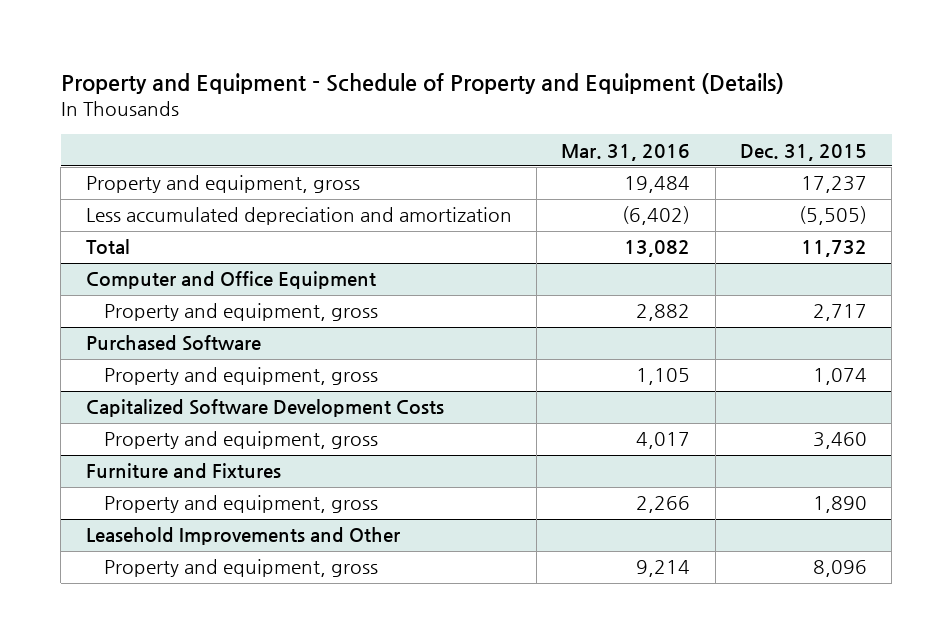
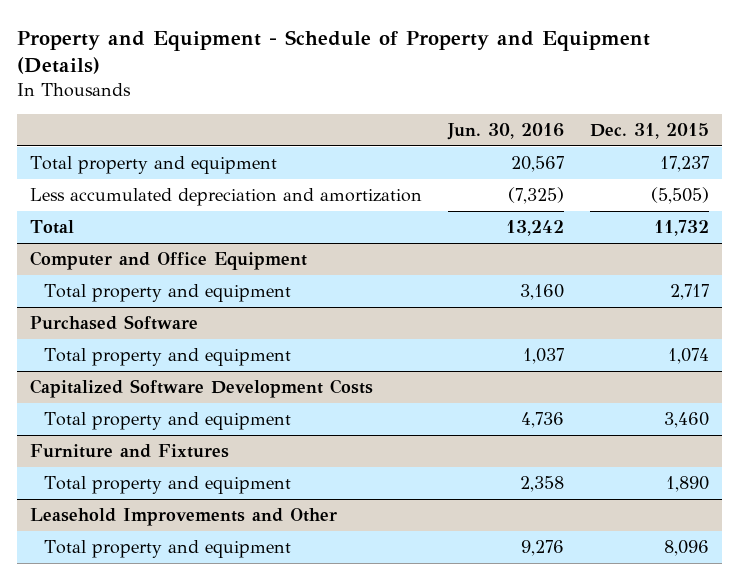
[561,143,691,161] Mar. 31, 2016 -> none
none -> [447,123,565,141] Jun. 30, 2016
[85,175,360,194] Property and equipment, gross -> [29,155,277,174] Total property and equipment
[103,303,378,322] Property and equipment, gross -> [44,283,292,302] Total property and equipment
[103,367,378,386] Property and equipment, gross -> [44,347,292,366] Total property and equipment
[103,431,378,450] Property and equipment, gross -> [44,411,292,430] Total property and equipment
[103,495,378,514] Property and equipment, gross -> [44,475,292,494] Total property and equipment
[103,559,378,578] Property and equipment, gross -> [44,539,292,558] Total property and equipment

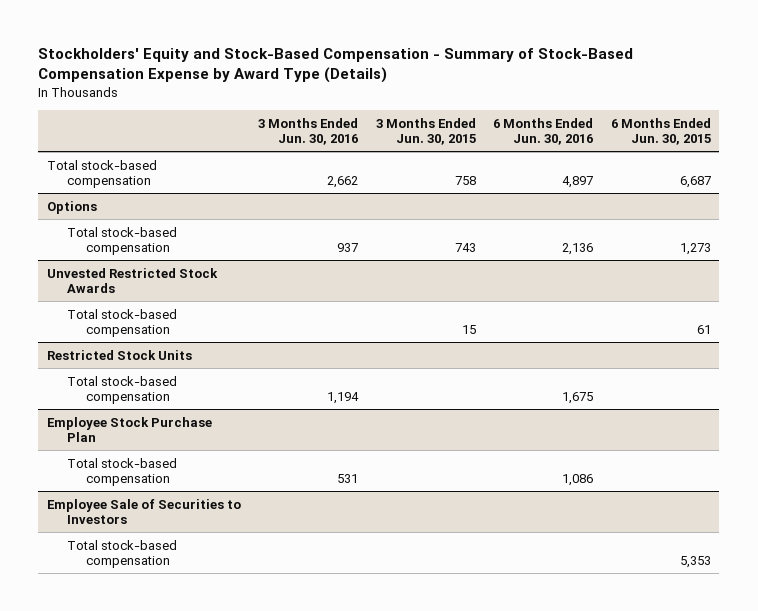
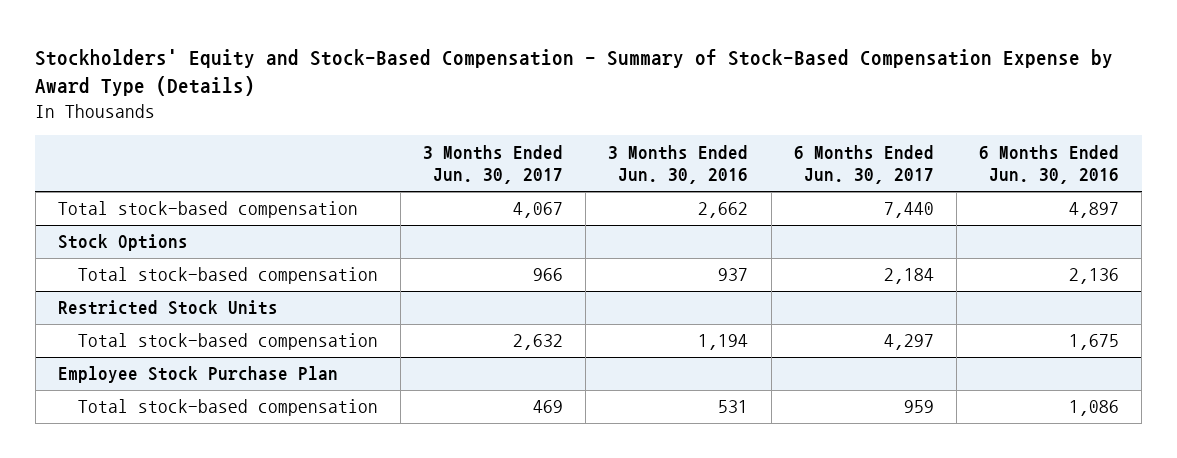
[375,117,476,146] 3 Months Ended Jun. 30, 2015 -> none
[610,117,711,146] 6 Months Ended Jun. 30, 2015 -> none
none -> [423,144,564,185] 3 Months Ended Jun. 30, 2017
none -> [793,144,934,185] 6 Months Ended Jun. 30, 2017
[46,200,97,214] Options -> [57,234,188,252] Stock Options
[46,267,218,293] Unvested Restricted Stock Awards -> none
[66,308,177,337] Total stock-based compensation -> none
[46,498,241,524] Employee Sale of Securities to Investors -> none
[66,539,177,568] Total stock-based compensation -> none

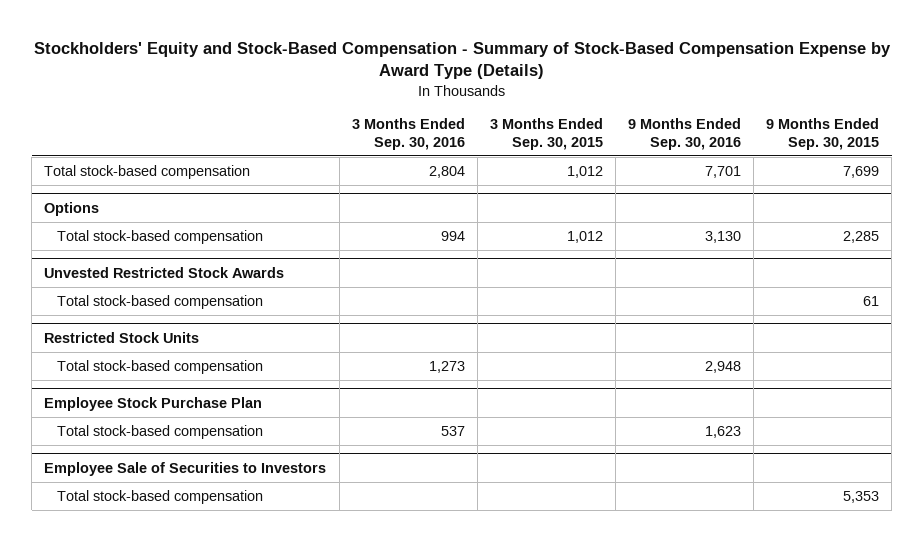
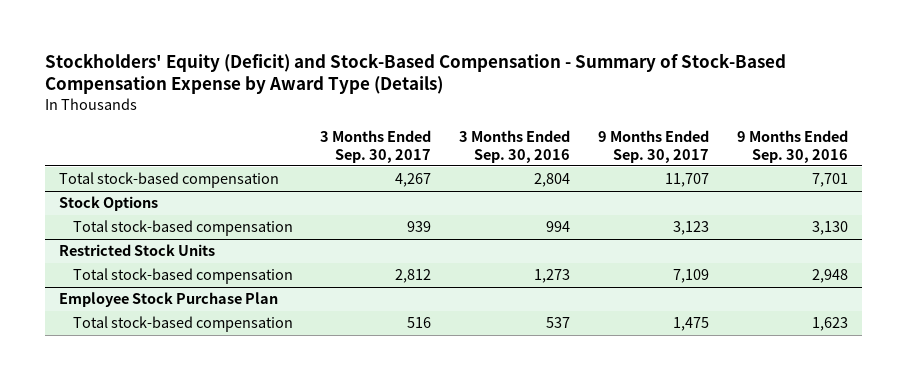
[33,42,891,80] Stockholders' Equity and Stock-Based Compensation - Summary of Stock-Based Compensation Expense by Award Type (Details) -> [44,52,786,95] Stockholders' Equity (Deficit) and Stock-Based Compensation - Summary of Stock-Based Compensation Expense by Award Type (Details)
[489,118,603,150] 3 Months Ended Sep. 30, 2015 -> none
[766,118,880,150] 9 Months Ended Sep. 30, 2015 -> none
none -> [320,129,432,163] 3 Months Ended Sep. 30, 2017
none -> [598,129,710,163] 9 Months Ended Sep. 30, 2017
[44,201,100,216] Options -> [58,196,158,212] Stock Options
[44,266,285,278] Unvested Restricted Stock Awards -> none
[56,295,263,310] Total stock-based compensation -> none
[44,461,327,476] Employee Sale of Securities to Investors -> none
[56,490,263,505] Total stock-based compensation -> none

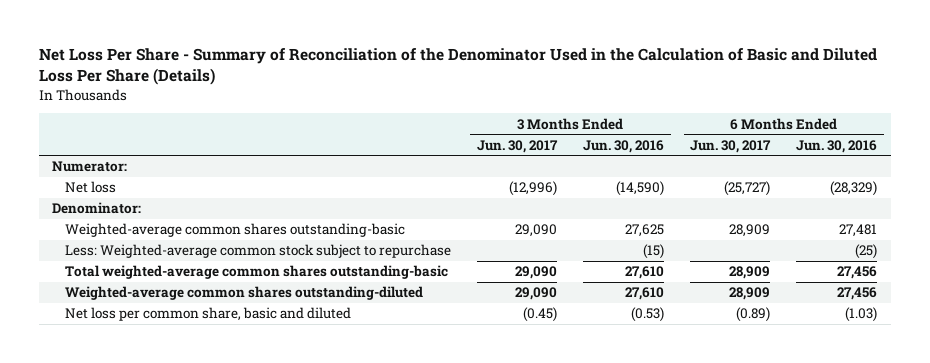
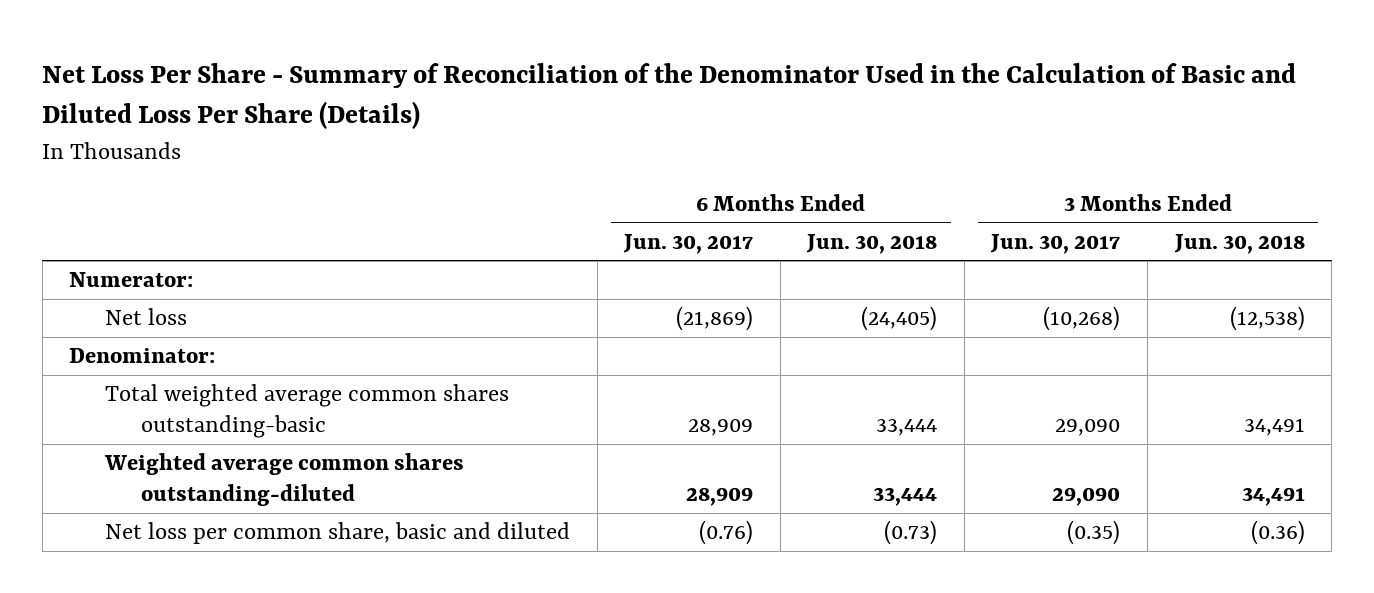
[583,139,665,153] Jun. 30, 2016 -> none
[796,139,878,153] Jun. 30, 2016 -> none
none -> [806,233,938,254] Jun. 30, 2018
none -> [1173,233,1305,254] Jun. 30, 2018
[508,181,557,197] (12,996) -> [1043,306,1121,332] (10,268)
[724,181,771,197] (25,727) -> [676,306,754,332] (21,869)
[64,223,405,238] Weighted-average common shares outstanding-basic -> none
[64,244,451,259] Less: Weighted-average common stock subject to repurchase -> none
[64,265,448,280] Total weighted-average common shares outstanding-basic -> [105,384,510,439] Total weighted average common shares outstanding-basic
[64,286,423,301] Weighted-average common shares outstanding-diluted -> [104,453,465,507] Weighted average common shares outstanding-diluted
[522,307,557,323] (0.45) -> [1067,520,1121,546] (0.35)
[736,307,771,323] (0.89) -> [699,520,754,546] (0.76)

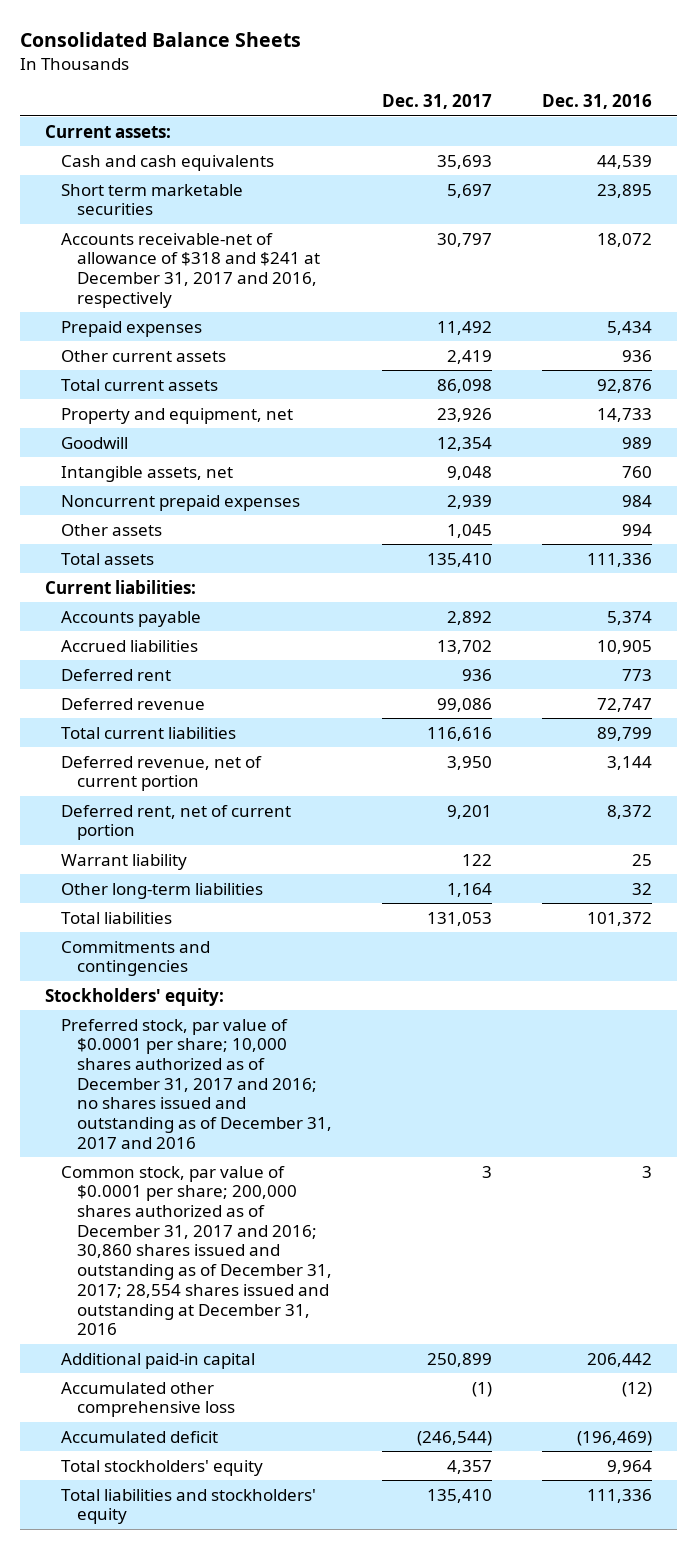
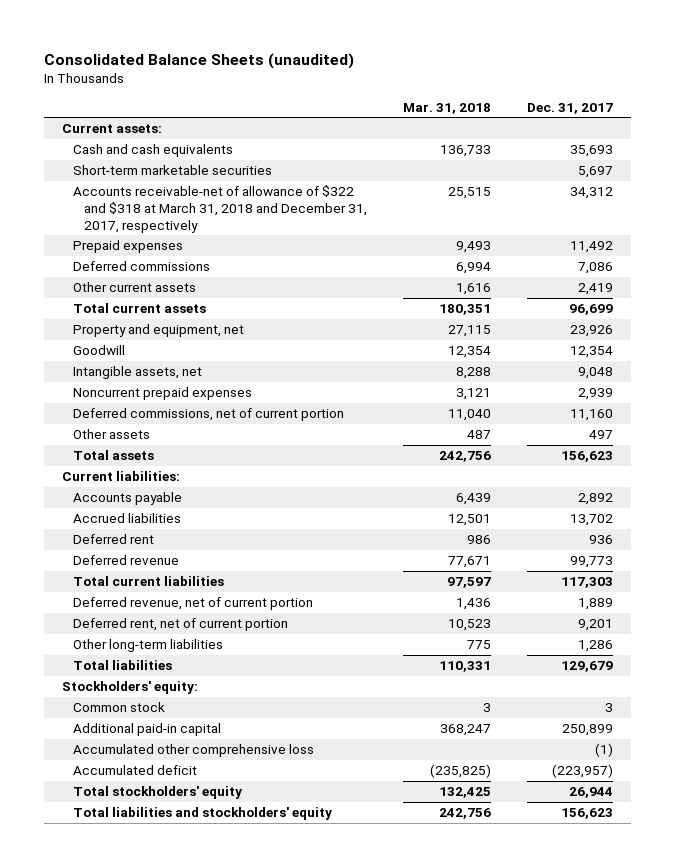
[19,31,301,47] Consolidated Balance Sheets -> [43,52,354,69] Consolidated Balance Sheets (unaudited)
[541,94,652,110] Dec. 31, 2016 -> none
none -> [403,102,492,114] Mar. 31, 2018
[60,183,243,216] Short term marketable securities -> [72,165,272,176] Short-term marketable securities
[60,232,320,308] Accounts receivable-net of allowance of $318 and $241 at December 31, 2017 and 2016, respectively -> [72,185,367,233] Accounts receivable-net of allowance of $322 and $318 at March 31, 2018 and December 31, 2017, respectively
[436,232,492,247] 30,797 -> [570,187,614,200] 34,312
none -> [72,261,210,272] Deferred commissions
[436,378,492,393] 86,098 -> [569,304,614,316] 96,699
none -> [72,408,344,422] Deferred commissions, net of current portion
[446,523,492,538] 1,045 -> [589,430,614,440] 497
[426,552,492,567] 135,410 -> [561,451,614,463] 156,623
[436,697,492,712] 99,086 -> [570,556,614,569] 99,773
[426,726,492,741] 116,616 -> [561,577,614,589] 117,303
[446,755,492,770] 3,950 -> [578,598,614,611] 1,889
[60,853,187,870] Warrant liability -> none
[60,940,210,977] Commitments and contingencies -> none
[446,882,492,897] 1,164 -> [578,640,614,653] 1,286
[426,911,492,926] 131,053 -> [561,661,614,673] 129,679
[60,1018,332,1149] Preferred stock, par value of $0.0001 per share; 10,000 shares authorized as of December 31, 2017 and 2016; no shares issued and outstanding as of December 31, 2017 and 2016 -> none
[60,1165,332,1336] Common stock, par value of $0.0001 per share; 200,000 shares authorized as of December 31, 2017 and 2016; 30,860 shares issued and outstanding as of December 31, 2017; 28,554 shares issued and outstanding at December 31, 2016 -> [72,702,165,713] Common stock
[416,1430,492,1446] (246,544) -> [552,764,614,779] (223,957)
[446,1459,492,1474] 4,357 -> [569,787,614,799] 26,944
[426,1488,492,1503] 135,410 -> [561,808,614,820] 156,623

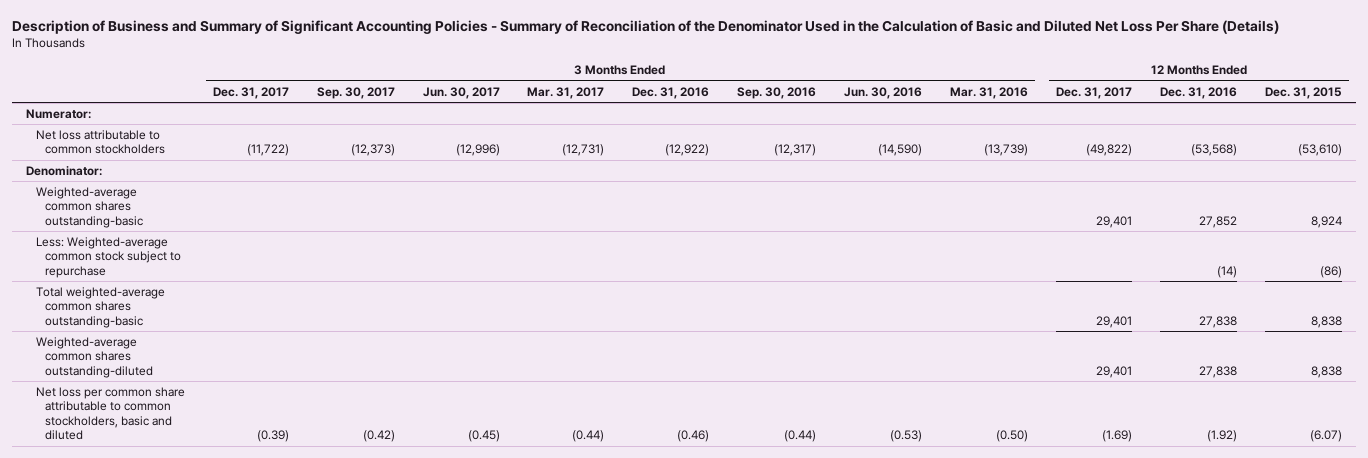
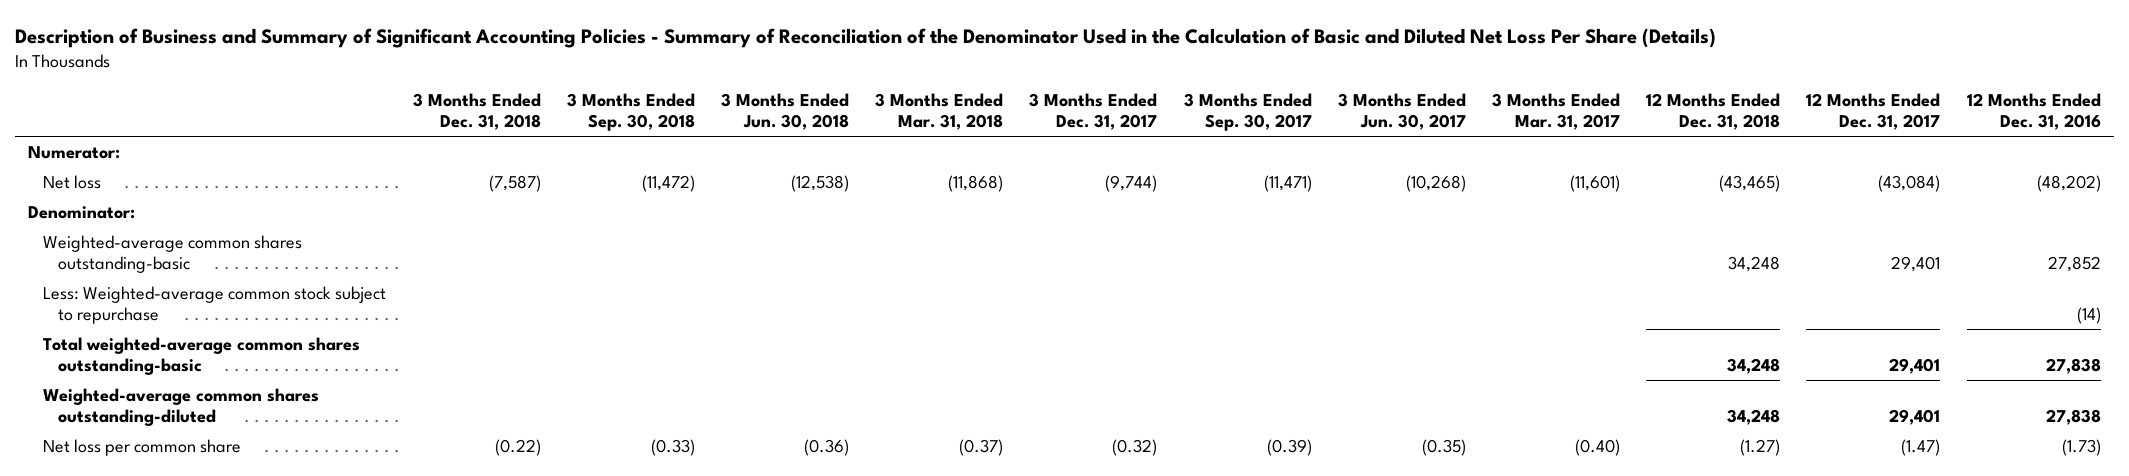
[632,86,710,99] Dec. 31, 2016 -> none
[737,86,817,99] Sep. 30, 2016 -> none
[844,86,923,99] Jun. 30, 2016 -> none
[950,86,1029,99] Mar. 31, 2016 -> none
[1264,86,1342,99] Dec. 31, 2015 -> none
none -> [412,93,541,130] 3 Months Ended Dec. 31, 2018
none -> [566,93,695,131] 3 Months Ended Sep. 30, 2018
none -> [721,93,850,130] 3 Months Ended Jun. 30, 2018
none -> [875,93,1004,130] 3 Months Ended Mar. 31, 2018
none -> [1646,93,1781,130] 12 Months Ended Dec. 31, 2018
[35,129,166,155] Net loss attributable to common stockholders -> none
none -> [43,175,102,190] Net loss
[35,386,185,441] Net loss per common share attributable to common stockholders, basic and diluted -> [43,439,242,457] Net loss per common share
[256,430,289,443] (0.39) -> [1112,439,1158,457] (0.32)
[362,430,395,443] (0.42) -> [1266,439,1312,457] (0.39)
[467,430,500,443] (0.45) -> [1421,439,1466,457] (0.35)
[572,430,605,443] (0.44) -> [1574,439,1620,457] (0.40)
[1101,430,1132,443] (1.69) -> [1901,439,1941,457] (1.47)
[1206,430,1237,443] (1.92) -> [2061,439,2101,457] (1.73)

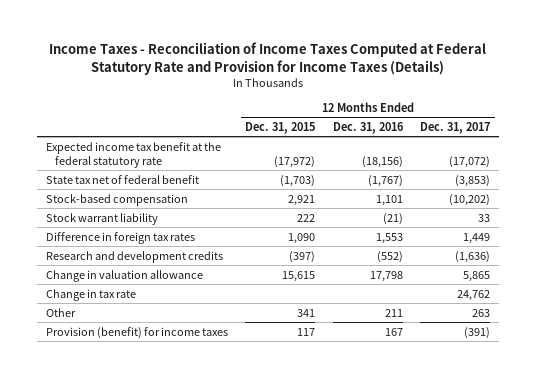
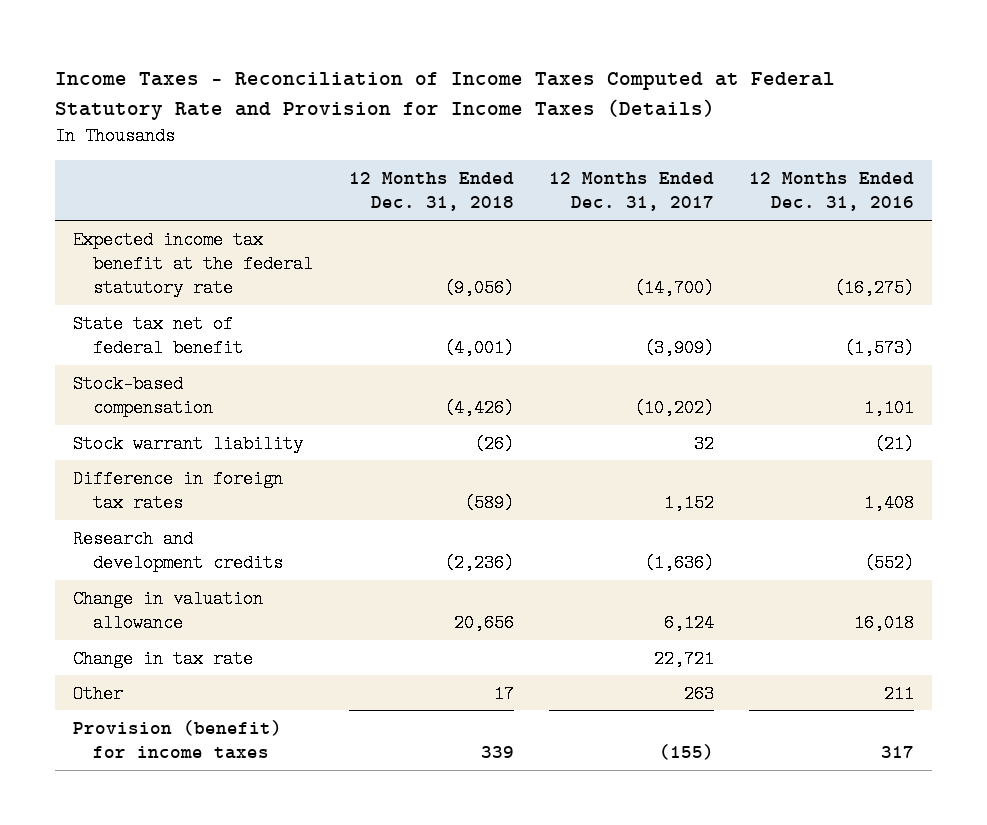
[245,121,316,134] Dec. 31, 2015 -> none
none -> [348,172,514,212] 12 Months Ended Dec. 31, 2018
[361,155,403,168] (18,156) -> [834,279,915,298] (16,275)
[449,155,491,168] (17,072) -> [633,279,714,298] (14,700)
[367,174,403,187] (1,767) -> [844,338,915,357] (1,573)
[455,174,491,187] (3,853) -> [643,338,714,357] (3,909)
[478,213,491,222] 33 -> [693,434,714,453] 32
[375,232,403,244] 1,553 -> [864,493,915,512] 1,408
[463,232,491,244] 1,449 -> [663,493,714,512] 1,152
[369,270,403,282] 17,798 -> [854,613,915,632] 16,018
[463,270,491,282] 5,865 -> [663,613,714,632] 6,124
[457,289,491,301] 24,762 -> [653,649,714,668] 22,721
[384,327,403,336] 167 -> [881,745,915,758] 317
[464,326,491,339] (391) -> [658,743,714,760] (155)

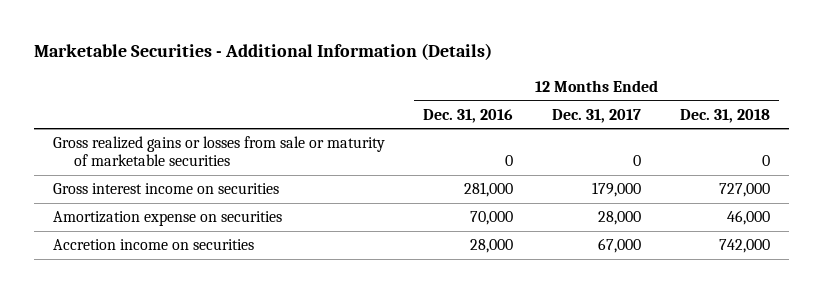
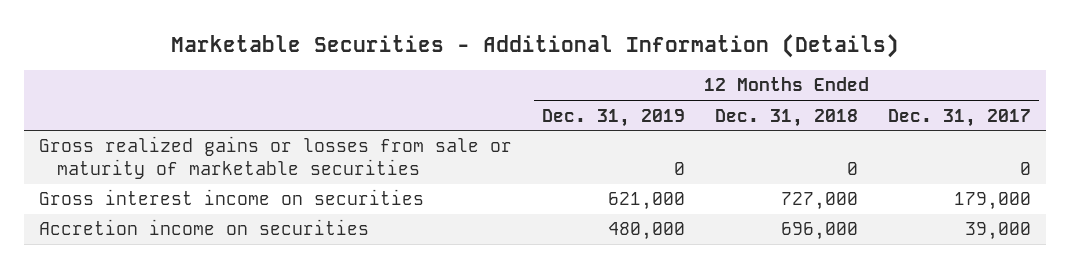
[423,108,514,123] Dec. 31, 2016 -> none
none -> [541,108,685,127] Dec. 31, 2019
[52,211,282,227] Amortization expense on securities -> none
[598,238,642,254] 67,000 -> [965,222,1032,241] 39,000
[718,239,770,254] 742,000 -> [781,222,859,241] 696,000

